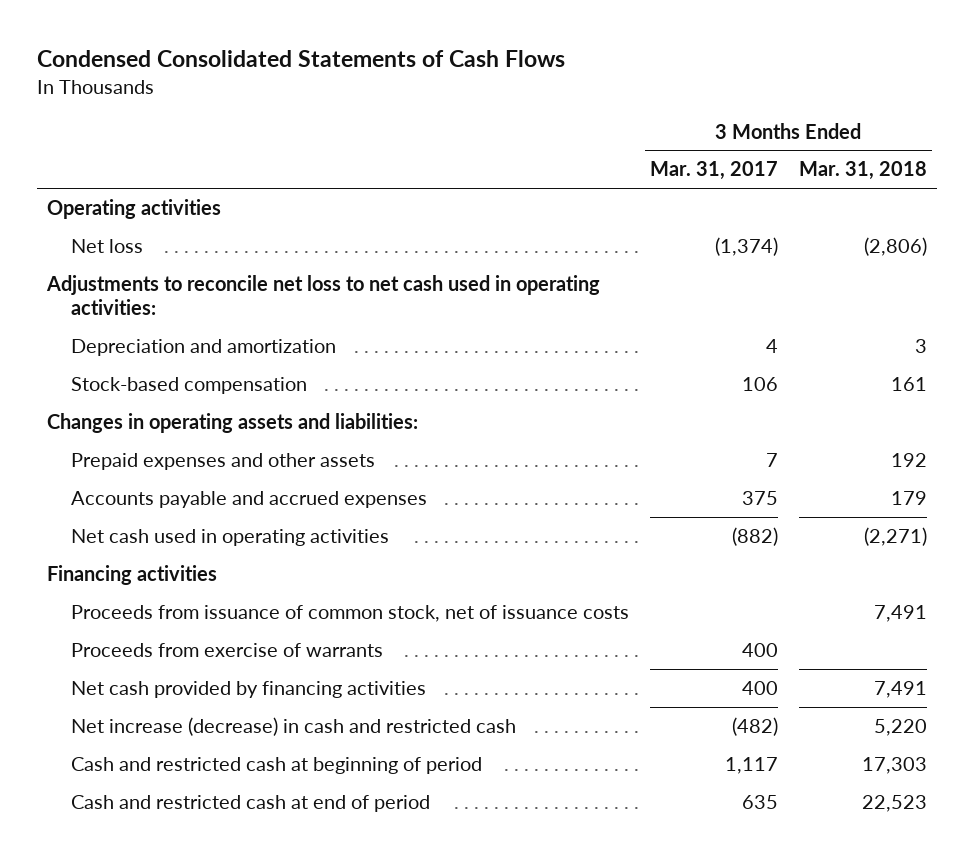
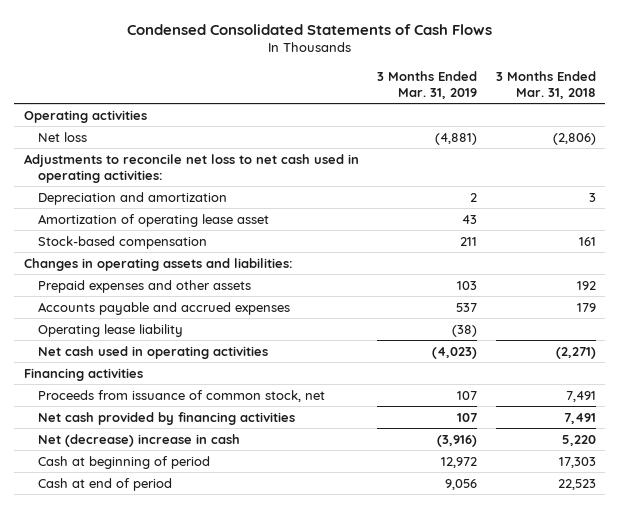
[649,161,778,181] Mar. 31, 2017 -> none
none -> [377,70,478,99] 3 Months Ended Mar. 31, 2019
none -> [38,213,270,227] Amortization of operating lease asset
none -> [38,323,184,337] Operating lease liability
[70,642,383,657] Proceeds from exercise of warrants -> none
[70,604,629,622] Proceeds from issuance of common stock, net of issuance costs -> [38,389,326,402] Proceeds from issuance of common stock, net
[70,716,516,736] Net increase (decrease) in cash and restricted cash -> [38,433,241,447] Net (decrease) increase in cash
[70,756,482,774] Cash and restricted cash at beginning of period -> [38,455,211,469] Cash at beginning of period
[70,794,430,812] Cash and restricted cash at end of period -> [38,477,173,491] Cash at end of period

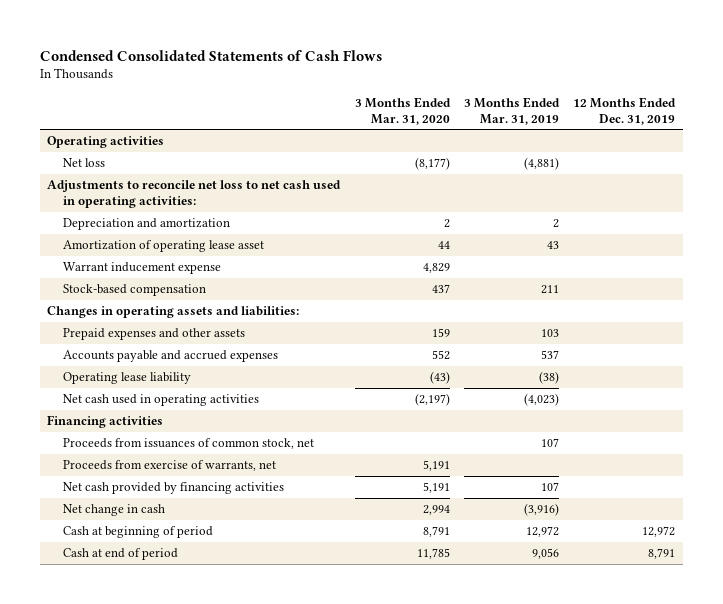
[495,70,596,99] 3 Months Ended Mar. 31, 2018 -> none
none -> [354,96,451,125] 3 Months Ended Mar. 31, 2020
none -> [573,96,677,125] 12 Months Ended Dec. 31, 2019
none -> [63,262,222,275] Warrant inducement expense
[38,389,326,402] Proceeds from issuance of common stock, net -> [63,438,315,450] Proceeds from issuances of common stock, net
none -> [63,460,277,472] Proceeds from exercise of warrants, net
[38,433,241,447] Net (decrease) increase in cash -> [63,504,166,517] Net change in cash

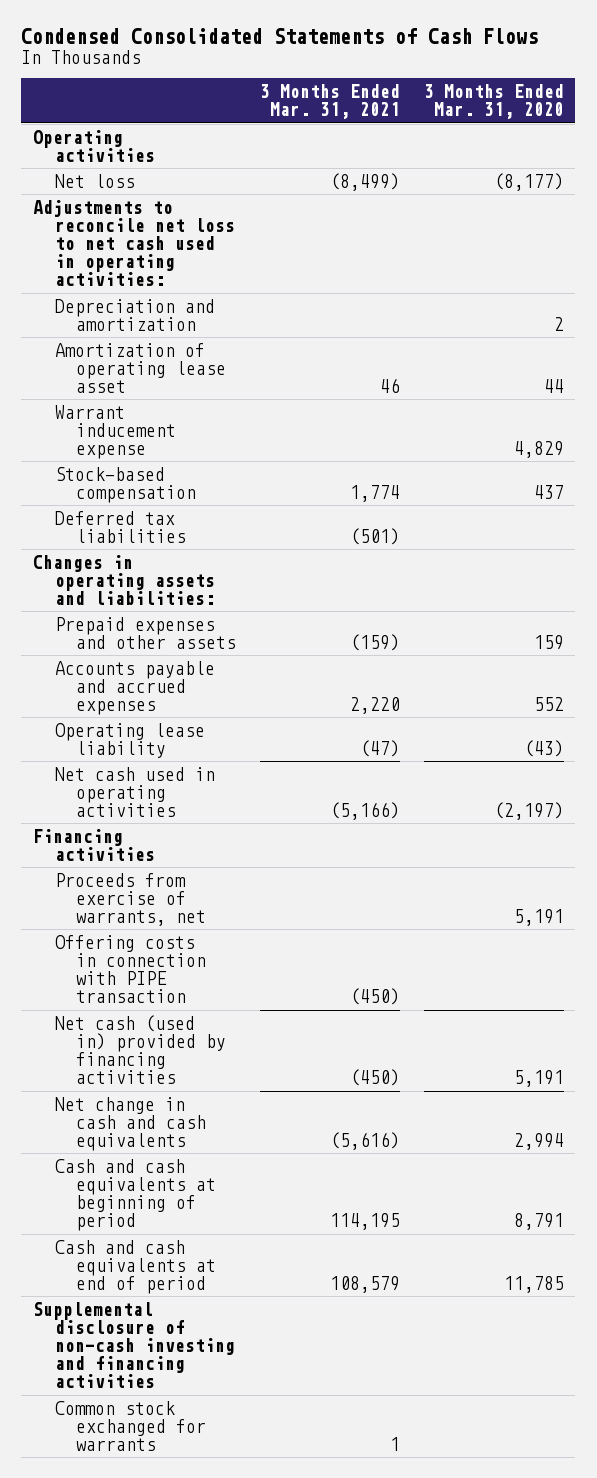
[464,96,561,125] 3 Months Ended Mar. 31, 2019 -> none
[573,96,677,125] 12 Months Ended Dec. 31, 2019 -> none
none -> [260,84,401,120] 3 Months Ended Mar. 31, 2021
none -> [54,510,187,543] Deferred tax liabilities
[63,438,315,450] Proceeds from issuances of common stock, net -> none
none -> [54,934,207,1004] Offering costs in connection with PIPE transaction
[63,482,285,495] Net cash provided by financing activities -> [54,1014,227,1085] Net cash (used in) provided by financing activities
[63,504,166,517] Net change in cash -> [54,1096,207,1152] Net change in cash and cash equivalents
[63,526,214,539] Cash at beginning of period -> [54,1158,217,1232] Cash and cash equivalents at beginning of period
[63,548,179,561] Cash at end of period -> [54,1239,217,1295] Cash and cash equivalents at end of period
none -> [32,1301,235,1389] Supplemental disclosure of non-cash investing and financing activities
none -> [54,1400,207,1452] Common stock exchanged for warrants

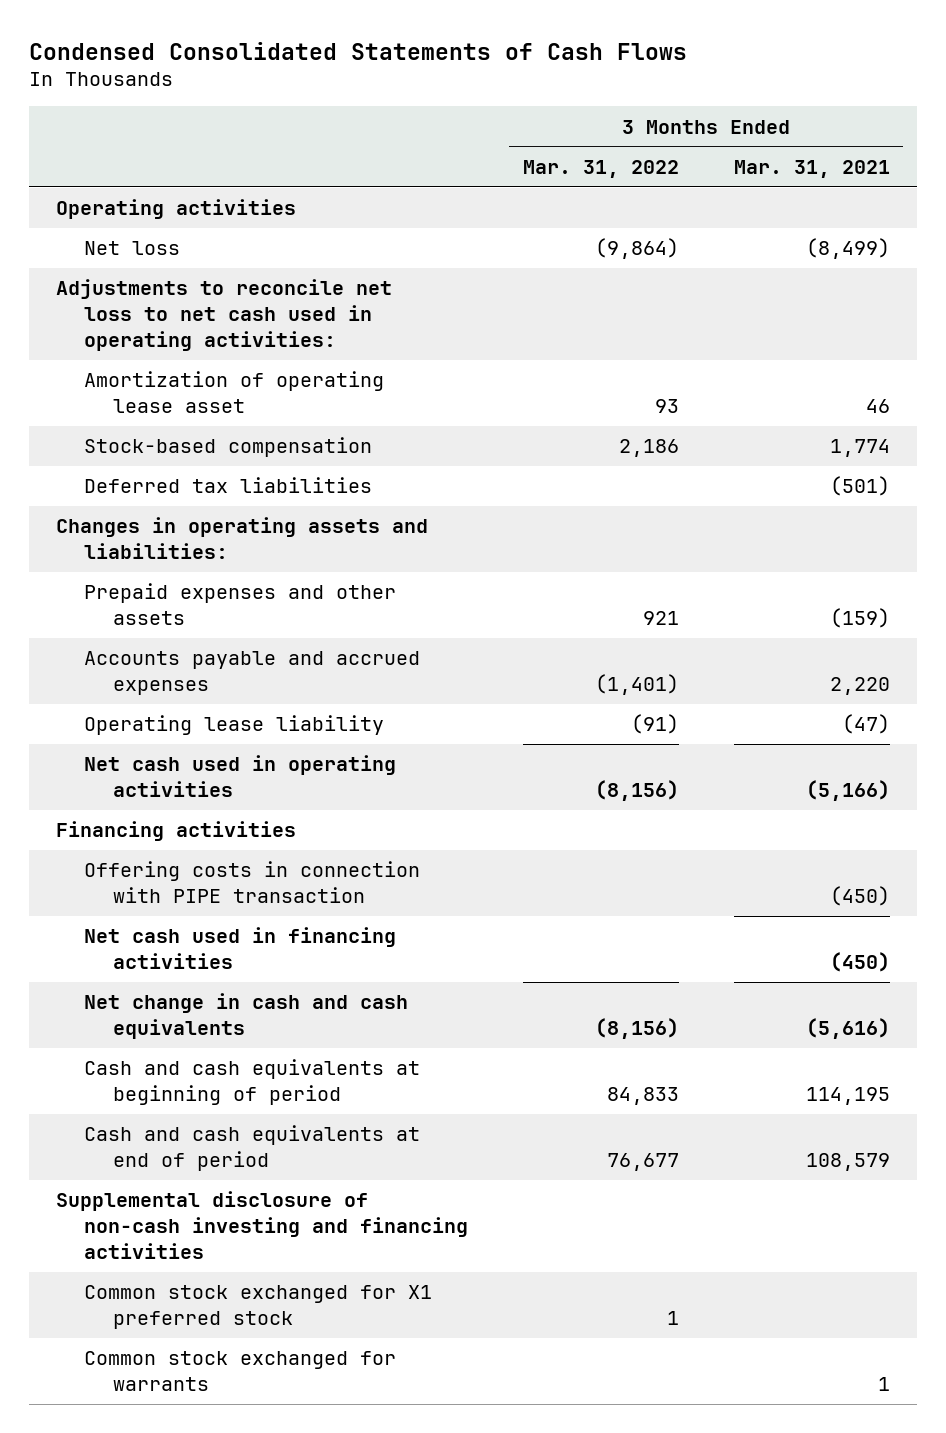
[423,84,564,120] 3 Months Ended Mar. 31, 2020 -> none
none -> [523,160,680,179] Mar. 31, 2022
[54,298,215,331] Depreciation and amortization -> none
[54,404,177,460] Warrant inducement expense -> none
[54,872,207,927] Proceeds from exercise of warrants, net -> none
[54,1014,227,1085] Net cash (used in) provided by financing activities -> [84,927,397,970] Net cash used in financing activities
none -> [84,1285,433,1330] Common stock exchanged for X1 preferred stock

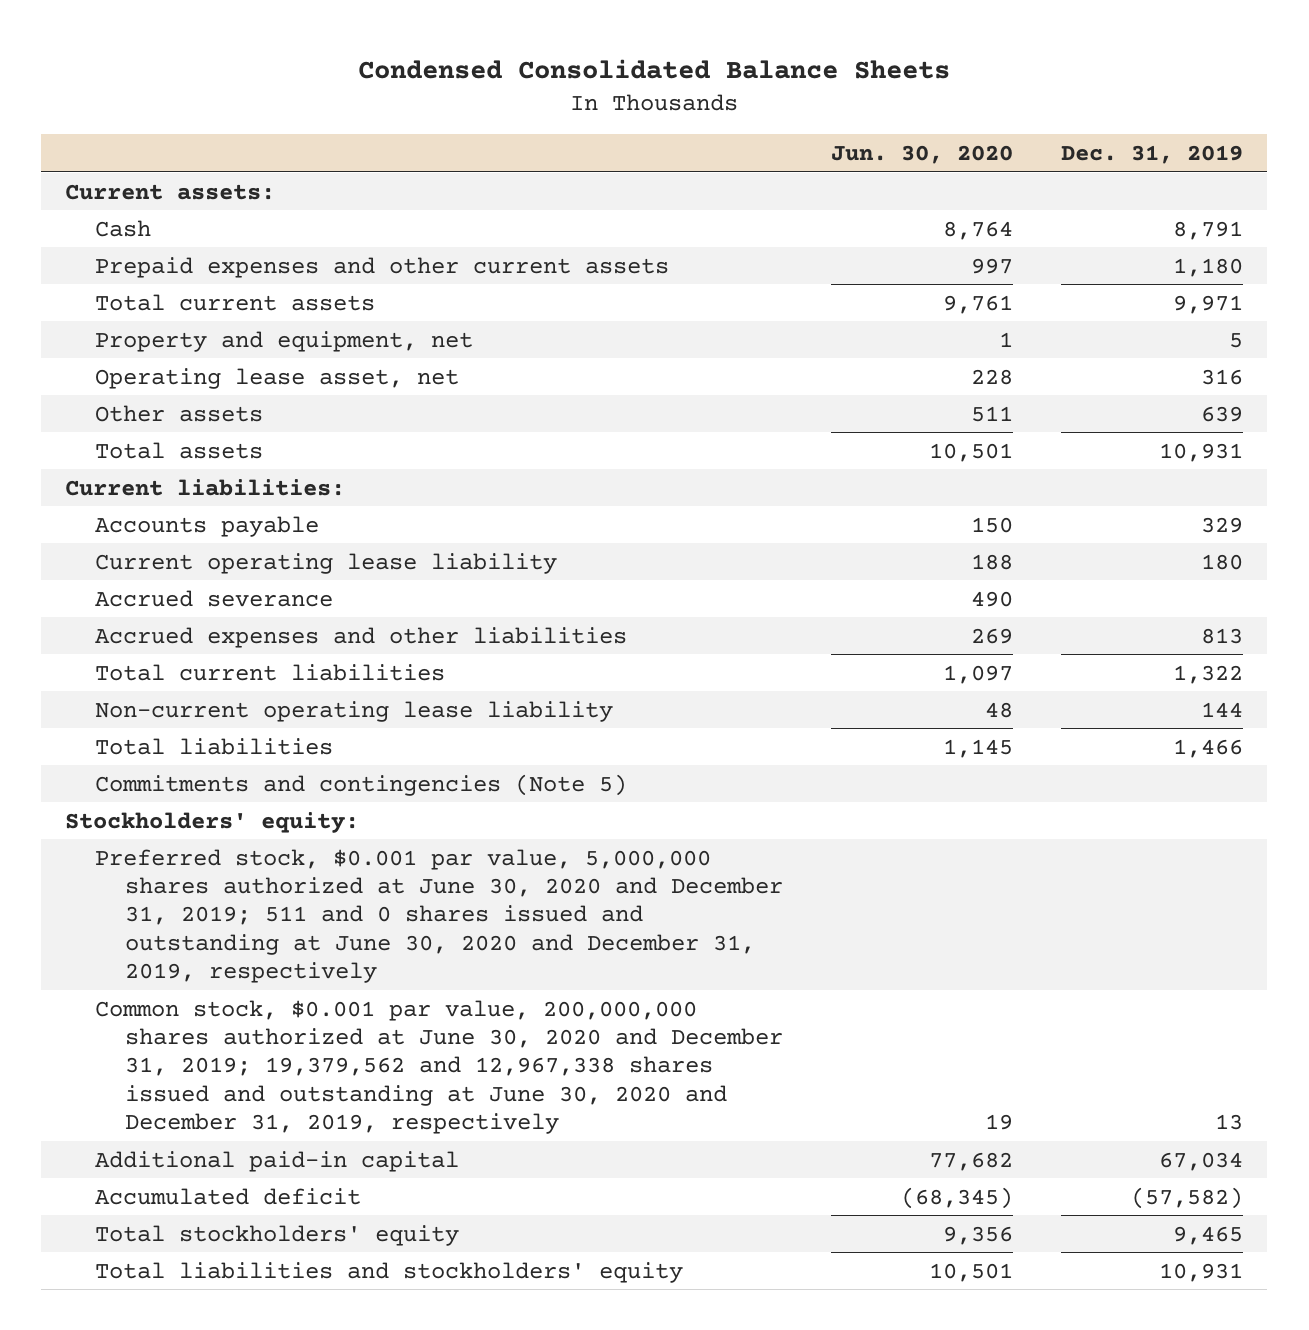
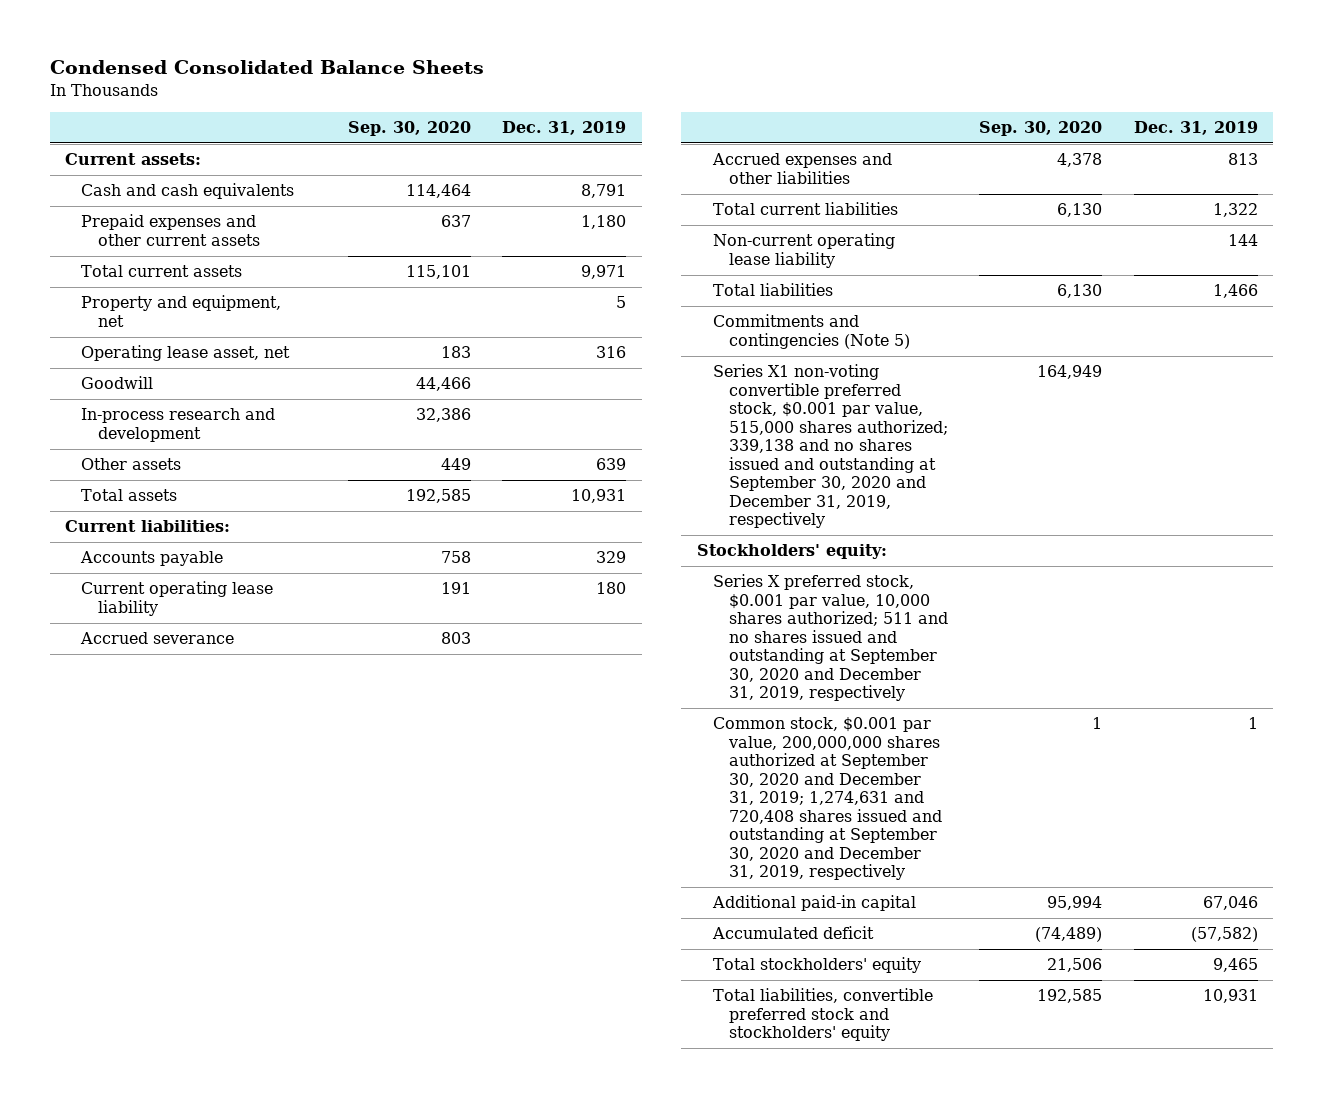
[831,144,1014,164] Jun. 30, 2020 -> none
none -> [347,121,471,137] Sep. 30, 2020
[95,219,152,237] Cash -> [81,183,295,200] Cash and cash equivalents
none -> [81,376,154,390] Goodwill
none -> [81,408,276,442] In-process research and development
none -> [713,364,949,529] Series X1 non-voting convertible preferred stock, $0.001 par value, 515,000 shares authorized; 339,138 and no shares issued and outstanding at September 30, 2020 and December 31, 2019, respectively
[95,848,783,984] Preferred stock, $0.001 par value, 5,000,000 shares authorized at June 30, 2020 and December 31, 2019; 511 and 0 shares issued and outstanding at June 30, 2020 and December 31, 2019, respectively -> [713,574,949,702] Series X preferred stock, $0.001 par value, 10,000 shares authorized; 511 and no shares issued and outstanding at September 30, 2020 and December 31, 2019, respectively
[95,999,783,1135] Common stock, $0.001 par value, 200,000,000 shares authorized at June 30, 2020 and December 31, 2019; 19,379,562 and 12,967,338 shares issued and outstanding at June 30, 2020 and December 31, 2019, respectively -> [713,717,943,881] Common stock, $0.001 par value, 200,000,000 shares authorized at September 30, 2020 and December 31, 2019; 1,274,631 and 720,408 shares issued and outstanding at September 30, 2020 and December 31, 2019, respectively
[1215,1114,1244,1131] 13 -> [1247,717,1258,730] 1
[1159,1151,1244,1171] 67,034 -> [1202,896,1258,911] 67,046
[95,1261,684,1283] Total liabilities and stockholders' equity -> [713,988,934,1042] Total liabilities, convertible preferred stock and stockholders' equity

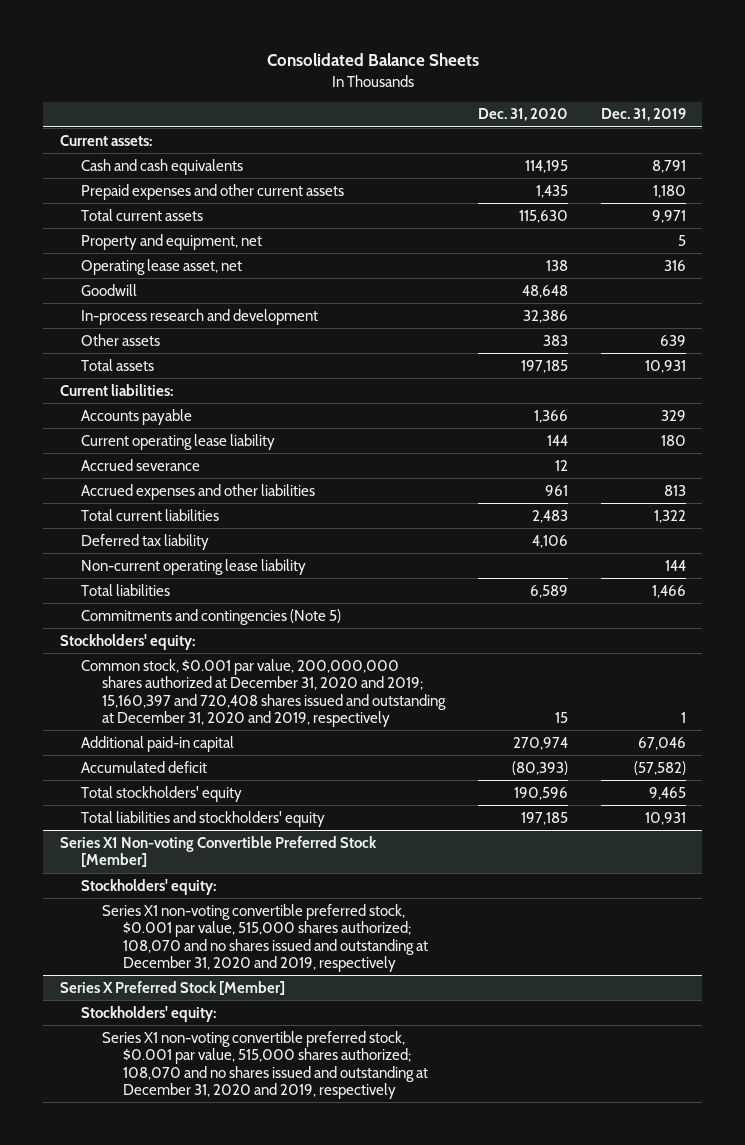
[49,60,484,75] Condensed Consolidated Balance Sheets -> [266,53,479,67] Consolidated Balance Sheets
[347,121,471,137] Sep. 30, 2020 -> none
none -> [477,108,568,122] Dec. 31, 2020
none -> [80,533,209,550] Deferred tax liability
[713,364,949,529] Series X1 non-voting convertible preferred stock, $0.001 par value, 515,000 shares authorized; 339,138 and no shares issued and outstanding at September 30, 2020 and December 31, 2019, respectively -> none
[713,574,949,702] Series X preferred stock, $0.001 par value, 10,000 shares authorized; 511 and no shares issued and outstanding at September 30, 2020 and December 31, 2019, respectively -> none
[713,717,943,881] Common stock, $0.001 par value, 200,000,000 shares authorized at September 30, 2020 and December 31, 2019; 1,274,631 and 720,408 shares issued and outstanding at September 30, 2020 and December 31, 2019, respectively -> [80,658,447,727] Common stock, $0.001 par value, 200,000,000 shares authorized at December 31, 2020 and 2019; 15,160,397 and 720,408 shares issued and outstanding at December 31, 2020 and 2019, respectively
[713,988,934,1042] Total liabilities, convertible preferred stock and stockholders' equity -> [80,810,325,827] Total liabilities and stockholders' equity
none -> [59,835,377,868] Series X1 Non-voting Convertible Preferred Stock [Member]
none -> [80,878,216,895] Stockholders' equity:
none -> [102,903,429,972] Series X1 non-voting convertible preferred stock, $0.001 par value, 515,000 shares authorized; 108,070 and no shares issued and outstanding at December 31, 2020 and 2019, respectively
none -> [59,980,285,995] Series X Preferred Stock [Member]
none -> [80,1005,216,1022] Stockholders' equity:
none -> [102,1030,429,1099] Series X1 non-voting convertible preferred stock, $0.001 par value, 515,000 shares authorized; 108,070 and no shares issued and outstanding at December 31, 2020 and 2019, respectively

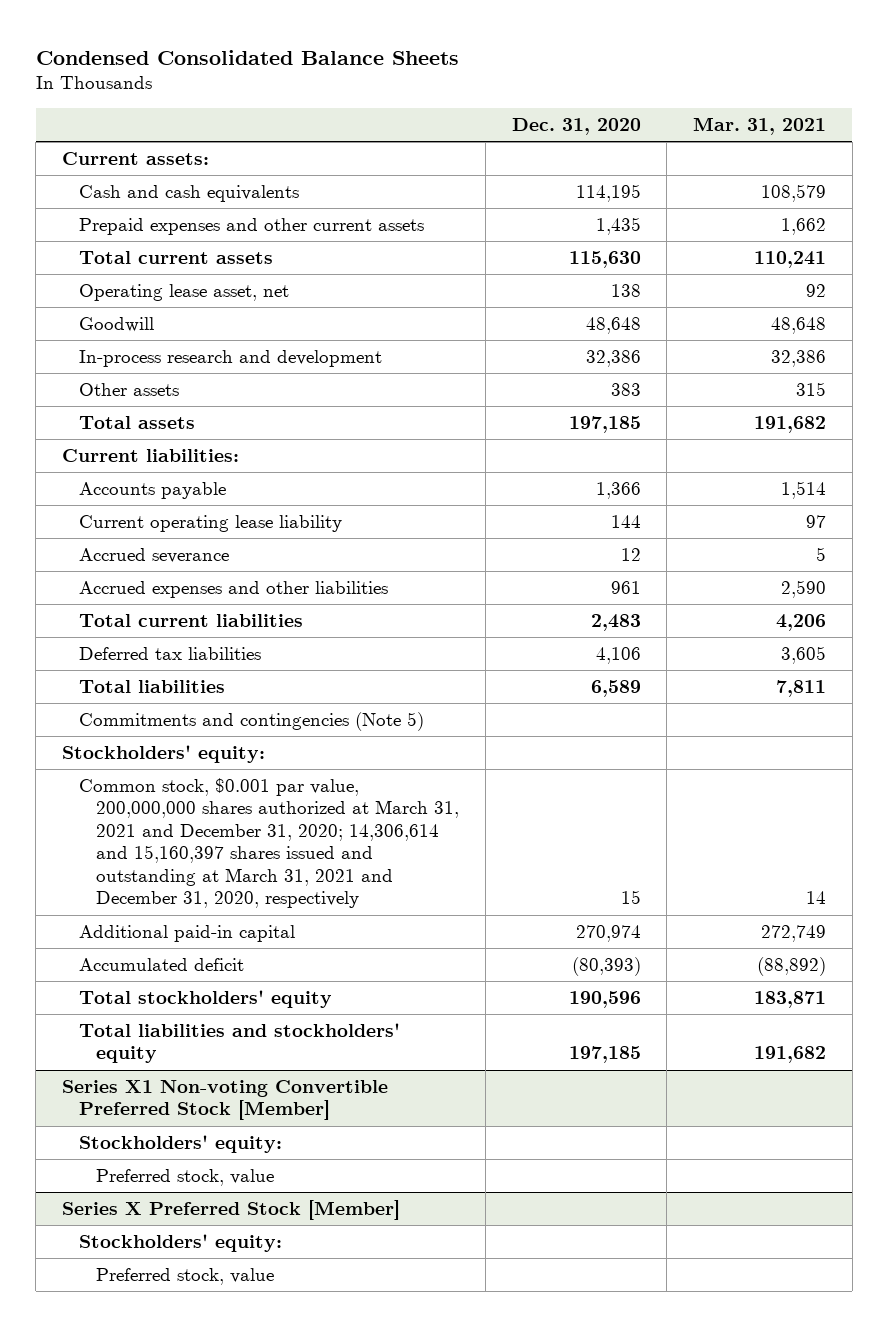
[266,53,479,67] Consolidated Balance Sheets -> [35,49,459,65] Condensed Consolidated Balance Sheets
[600,108,686,122] Dec. 31, 2019 -> none
none -> [693,116,827,135] Mar. 31, 2021
[80,233,262,250] Property and equipment, net -> none
[80,558,306,575] Non-current operating lease liability -> none
[80,533,209,550] Deferred tax liability -> [79,647,262,661] Deferred tax liabilities
[80,658,447,727] Common stock, $0.001 par value, 200,000,000 shares authorized at December 31, 2020 and 2019; 15,160,397 and 720,408 shares issued and outstanding at December 31, 2020 and 2019, respectively -> [79,778,460,909] Common stock, $0.001 par value, 200,000,000 shares authorized at March 31, 2021 and December 31, 2020; 14,306,614 and 15,160,397 shares issued and outstanding at March 31, 2021 and December 31, 2020, respectively
[102,903,429,972] Series X1 non-voting convertible preferred stock, $0.001 par value, 515,000 shares authorized; 108,070 and no shares issued and outstanding at December 31, 2020 and 2019, respectively -> [96,1169,275,1187] Preferred stock, value
[102,1030,429,1099] Series X1 non-voting convertible preferred stock, $0.001 par value, 515,000 shares authorized; 108,070 and no shares issued and outstanding at December 31, 2020 and 2019, respectively -> [96,1268,275,1286] Preferred stock, value

